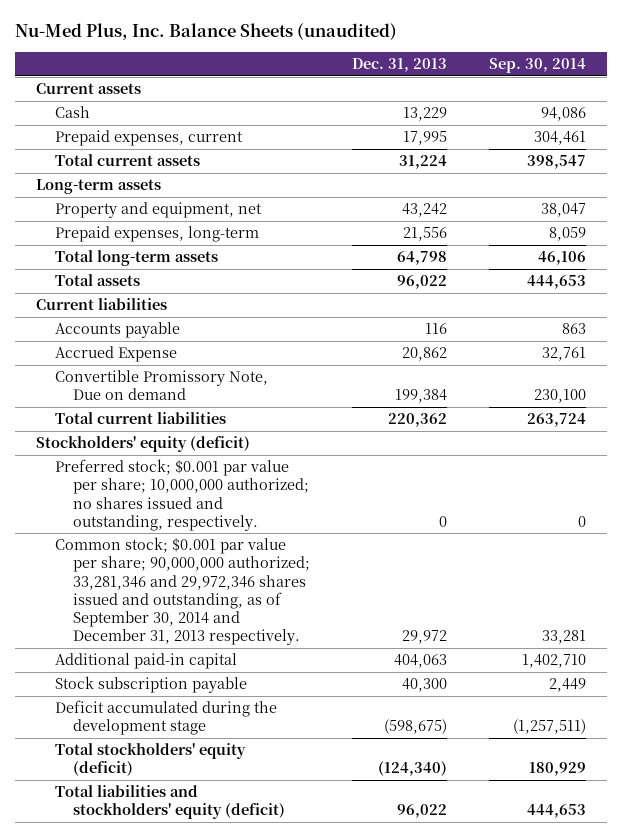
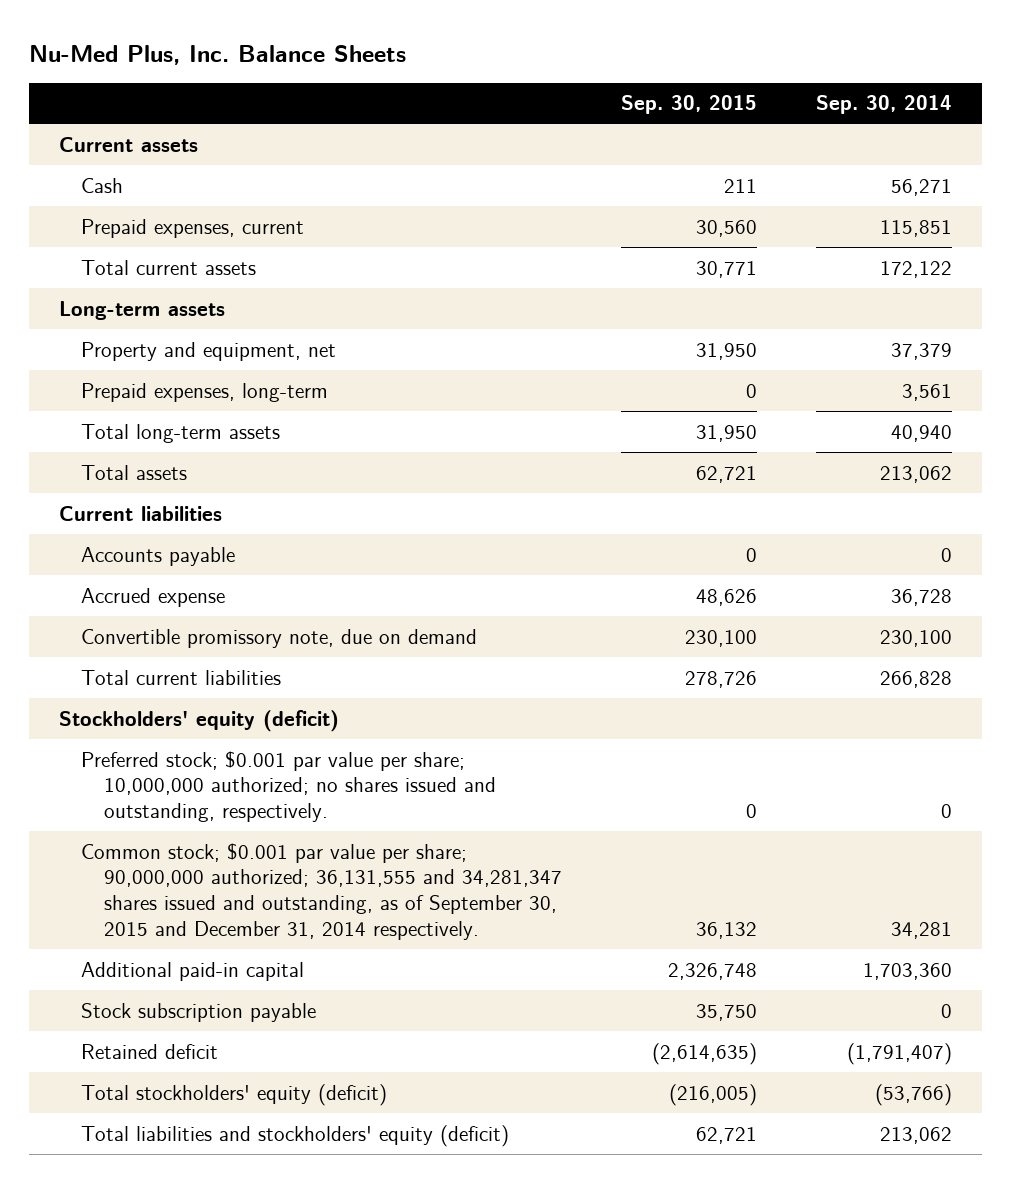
[15,23,398,41] Nu-Med Plus, Inc. Balance Sheets (unaudited) -> [29,44,407,65] Nu-Med Plus, Inc. Balance Sheets
[351,58,447,73] Dec. 31, 2013 -> none
none -> [621,95,758,115] Sep. 30, 2015
[541,107,587,122] 94,086 -> [891,178,953,196] 56,271
[534,131,587,146] 304,461 -> [880,219,953,237] 115,851
[527,155,587,170] 398,547 -> [880,260,953,278] 172,122
[541,203,587,218] 38,047 -> [891,342,953,360] 37,379
[549,227,587,242] 8,059 -> [902,383,953,401] 3,561
[538,251,587,266] 46,106 -> [891,424,953,442] 40,940
[527,275,587,290] 444,653 -> [880,465,953,483] 213,062
[562,323,587,335] 863 -> [941,547,953,562] 0
[54,346,177,363] Accrued Expense -> [81,587,226,607] Accrued expense
[542,347,587,362] 32,761 -> [891,588,953,606] 36,728
[54,370,268,401] Convertible Promissory Note, Due on demand -> [81,628,478,648] Convertible promissory note, due on demand
[527,413,587,428] 263,724 -> [880,670,953,688] 266,828
[54,700,277,736] Deficit accumulated during the development stage -> none
[54,537,310,646] Common stock; $0.001 par value per share; 90,000,000 authorized; 33,281,346 and 29,972,346 shares issued and outstanding, as of September 30, 2014 and December 31, 2013 respectively. -> [81,842,562,940] Common stock; $0.001 par value per share; 90,000,000 authorized; 36,131,555 and 34,281,347 shares issued and outstanding, as of September 30, 2015 and December 31, 2014 respectively.
[542,630,587,645] 33,281 -> [891,921,953,939] 34,281
[522,654,587,669] 1,402,710 -> [863,962,953,980] 1,703,360
[549,678,587,693] 2,449 -> [941,1003,953,1018] 0
none -> [81,1043,219,1059] Retained deficit
[529,762,587,777] 180,929 -> [875,1083,953,1106] (53,766)
[527,804,587,819] 444,653 -> [880,1126,953,1144] 213,062

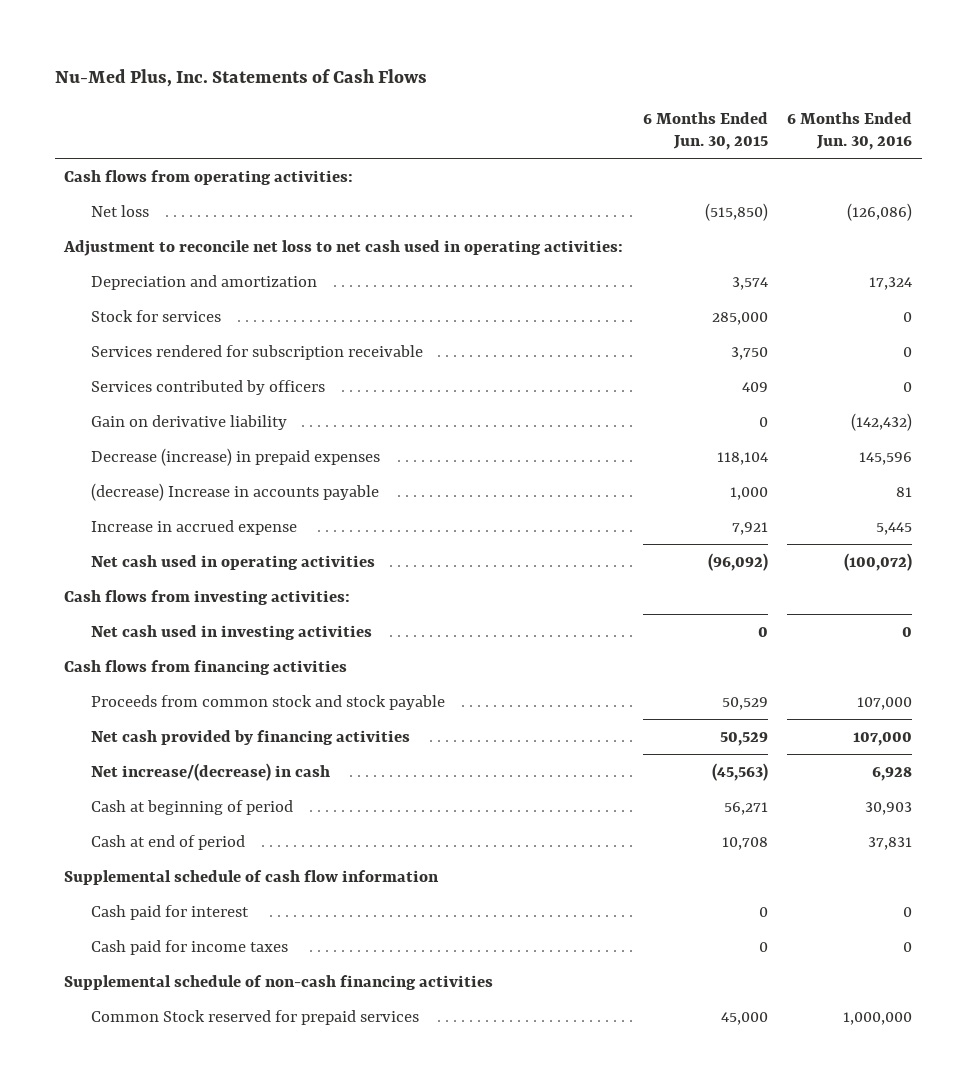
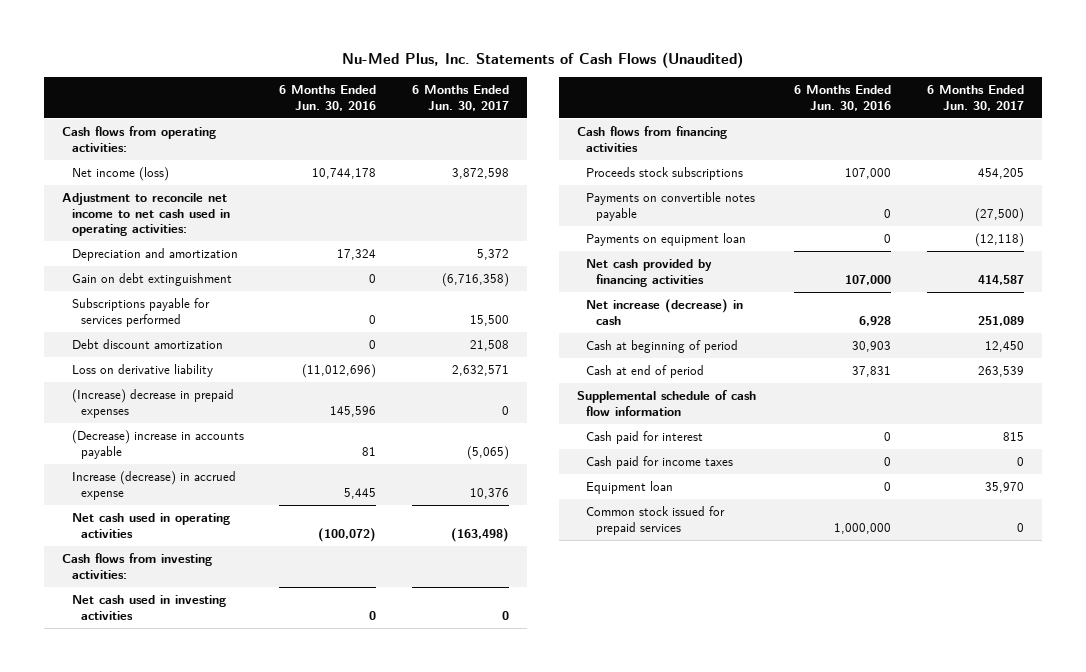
[54,69,427,88] Nu-Med Plus, Inc. Statements of Cash Flows -> [342,52,744,69] Nu-Med Plus, Inc. Statements of Cash Flows (Unaudited)
[642,112,768,150] 6 Months Ended Jun. 30, 2015 -> none
none -> [412,85,510,111] 6 Months Ended Jun. 30, 2017
[91,204,150,217] Net loss -> [71,166,169,181] Net income (loss)
[847,202,913,221] (126,086) -> [312,167,377,179] 10,744,178
[63,239,624,256] Adjustment to reconcile net loss to net cash used in operating activities: -> [62,192,230,237] Adjustment to reconcile net income to net cash used in operating activities:
[91,309,222,322] Stock for services -> none
[91,379,326,395] Services contributed by officers -> none
none -> [71,272,232,286] Gain on debt extinguishment
[91,344,424,360] Services rendered for subscription receivable -> [71,297,210,327] Subscriptions payable for services performed
none -> [71,338,223,349] Debt discount amortization
[91,414,288,430] Gain on derivative liability -> [71,363,213,377] Loss on derivative liability
[851,412,913,431] (142,432) -> [302,363,377,378] (11,012,696)
[91,447,381,466] Decrease (increase) in prepaid expenses -> [71,388,234,418] (Increase) decrease in prepaid expenses
[91,482,380,501] (decrease) Increase in accounts payable -> [71,429,244,459] (Decrease) increase in accounts payable
[91,519,298,535] Increase in accrued expense -> [71,470,236,500] Increase (decrease) in accrued expense
[91,694,446,710] Proceeds from common stock and stock payable -> none
none -> [586,166,744,180] Proceeds stock subscriptions
none -> [586,191,756,221] Payments on convertible notes payable
none -> [586,232,747,246] Payments on equipment loan
[91,762,331,781] Net increase/(decrease) in cash -> [586,298,744,325] Net increase (decrease) in cash
[64,974,494,990] Supplemental schedule of non-cash financing activities -> none
none -> [586,480,674,494] Equipment loan
[91,1009,420,1025] Common Stock reserved for prepaid services -> [586,505,726,535] Common stock issued for prepaid services

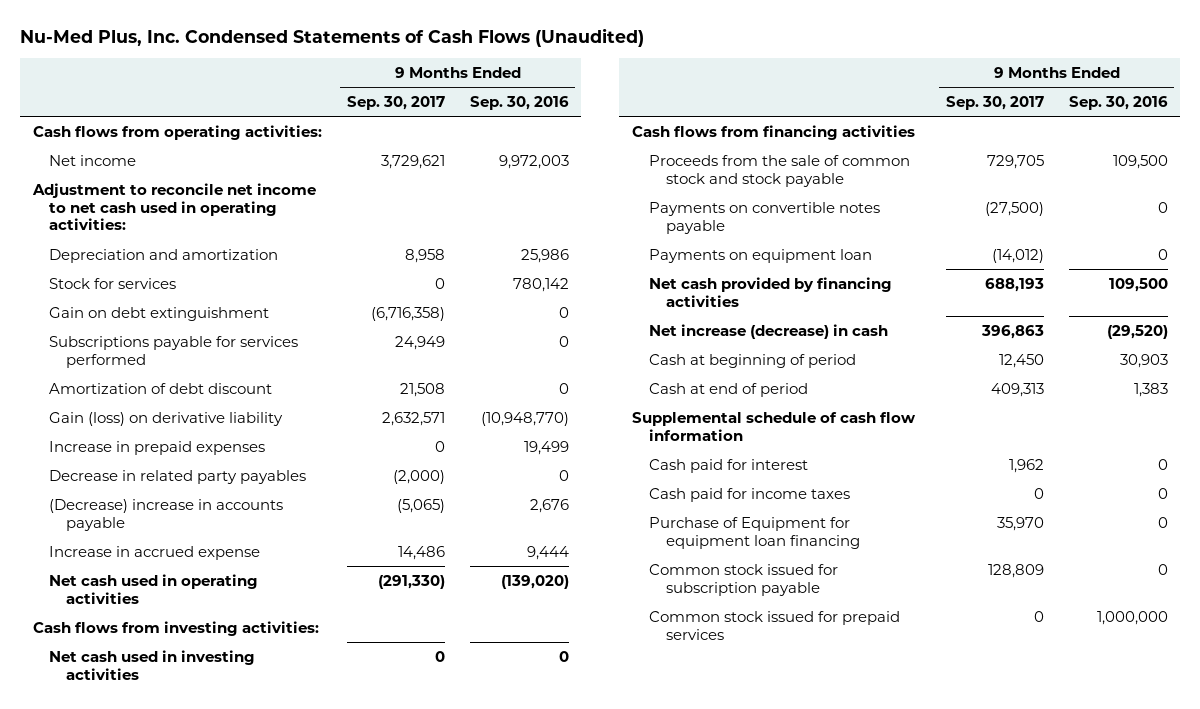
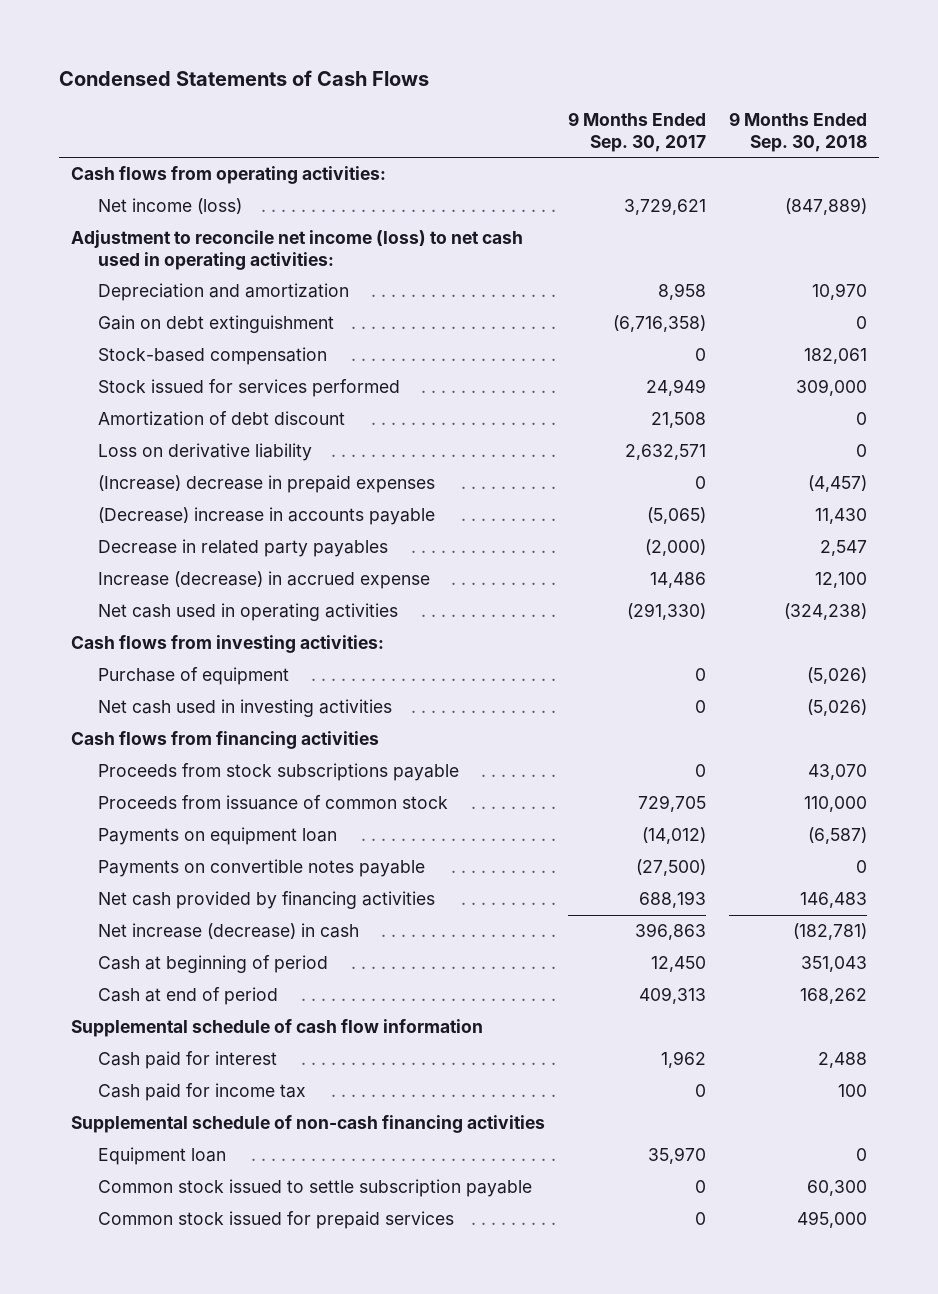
[19,28,644,48] Nu-Med Plus, Inc. Condensed Statements of Cash Flows (Unaudited) -> [59,70,430,87] Condensed Statements of Cash Flows
[469,96,569,111] Sep. 30, 2016 -> none
none -> [729,112,868,152] 9 Months Ended Sep. 30, 2018
[49,154,137,166] Net income -> [98,198,243,215] Net income (loss)
[31,182,316,231] Adjustment to reconcile net income to net cash used in operating activities: -> [70,230,523,270] Adjustment to reconcile net income (loss) to net cash used in operating activities:
[49,277,177,289] Stock for services -> none
none -> [98,347,328,366] Stock-based compensation
[49,335,299,368] Subscriptions payable for services performed -> [98,379,401,398] Stock issued for services performed
[49,411,284,426] Gain (loss) on derivative liability -> [98,443,313,462] Loss on derivative liability
[49,440,266,455] Increase in prepaid expenses -> [98,475,436,494] (Increase) decrease in prepaid expenses
[49,469,307,484] Decrease in related party payables -> [98,539,389,558] Decrease in related party payables
[49,545,261,560] Increase in accrued expense -> [98,571,431,590] Increase (decrease) in accrued expense
none -> [98,667,290,686] Purchase of equipment
none -> [98,763,460,782] Proceeds from stock subscriptions payable
[648,154,910,187] Proceeds from the sale of common stock and stock payable -> [98,795,449,811] Proceeds from issuance of common stock
[648,201,880,234] Payments on convertible notes payable -> [98,859,426,878] Payments on convertible notes payable
[648,487,850,502] Cash paid for income taxes -> [98,1083,307,1102] Cash paid for income tax
none -> [70,1115,545,1134] Supplemental schedule of non-cash financing activities
[648,516,860,549] Purchase of Equipment for equipment loan financing -> [98,1147,227,1166] Equipment loan
[648,563,838,596] Common stock issued for subscription payable -> [98,1179,533,1198] Common stock issued to settle subscription payable
[987,563,1044,578] 128,809 -> [695,1180,707,1194] 0

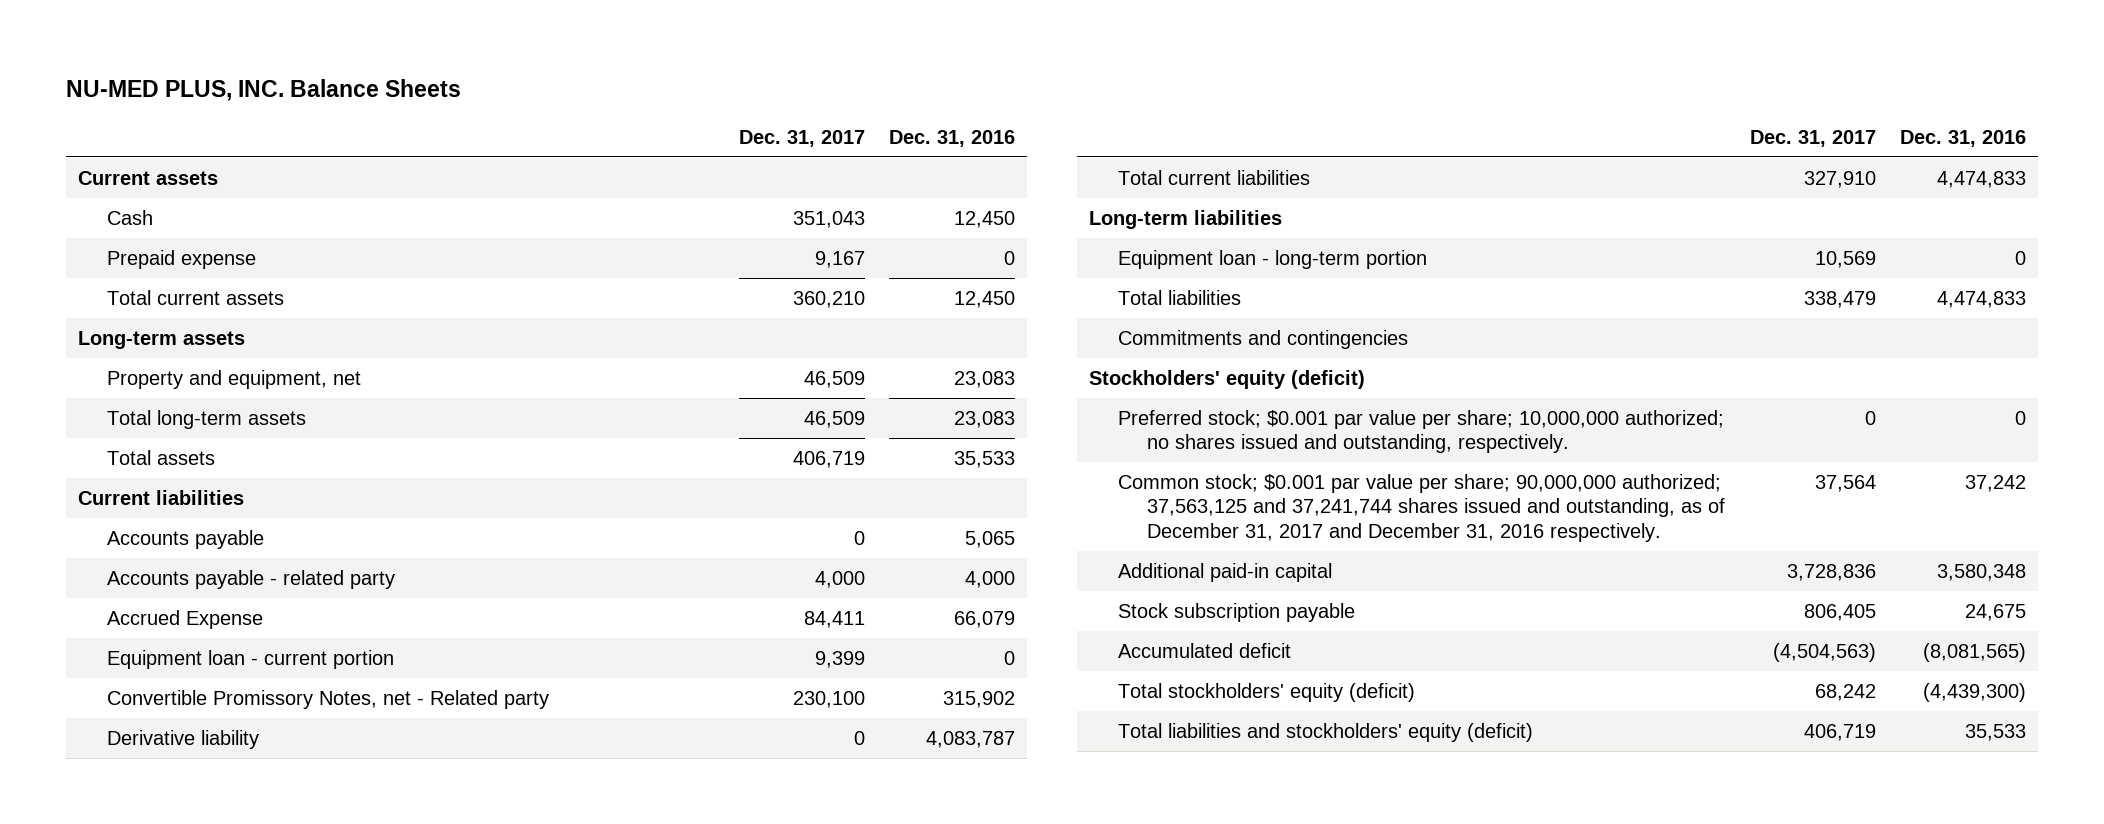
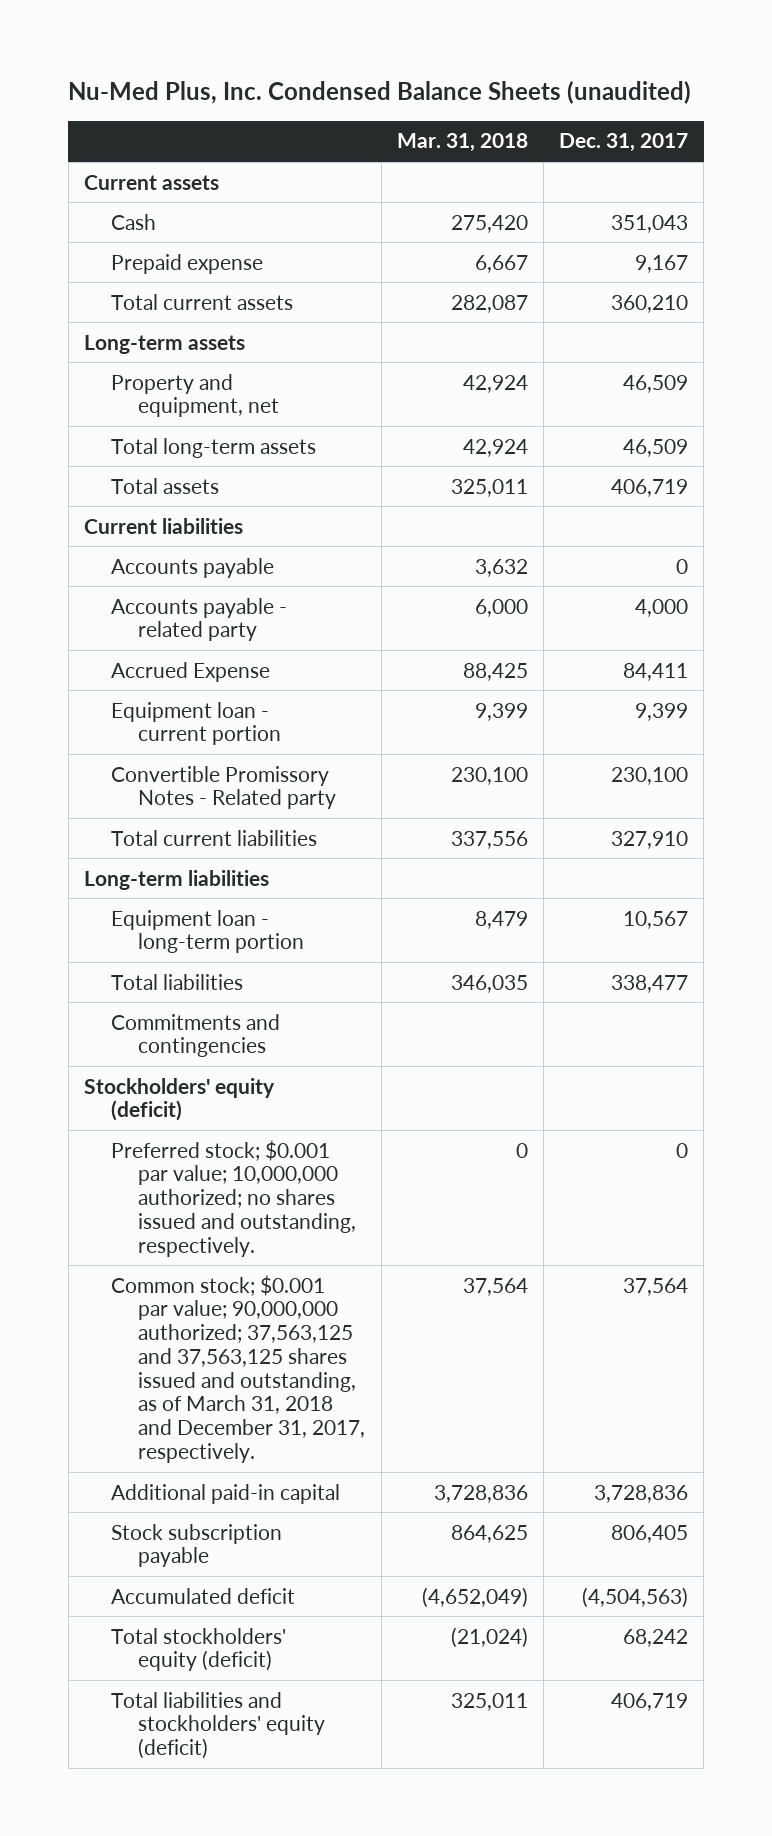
[65,78,461,101] NU-MED PLUS, INC. Balance Sheets -> [68,81,692,105] Nu-Med Plus, Inc. Condensed Balance Sheets (unaudited)
[889,129,1016,147] Dec. 31, 2016 -> none
none -> [396,133,528,153] Mar. 31, 2018
[107,729,260,749] Derivative liability -> none
[107,689,550,709] Convertible Promissory Notes, net - Related party -> [111,765,337,810] Convertible Promissory Notes - Related party
[1814,250,1876,268] 10,569 -> [623,910,689,929] 10,567
[1803,290,1876,308] 338,479 -> [611,974,689,993] 338,477
[1118,409,1725,454] Preferred stock; $0.001 par value per share; 10,000,000 authorized; no shares issued and outstanding, respectively. -> [111,1139,357,1257] Preferred stock; $0.001 par value; 10,000,000 authorized; no shares issued and outstanding, respectively.
[1118,473,1726,542] Common stock; $0.001 par value per share; 90,000,000 authorized; 37,563,125 and 37,241,744 shares issued and outstanding, as of December 31, 2017 and December 31, 2016 respectively. -> [111,1274,366,1464] Common stock; $0.001 par value; 90,000,000 authorized; 37,563,125 and 37,563,125 shares issued and outstanding, as of March 31, 2018 and December 31, 2017, respectively.

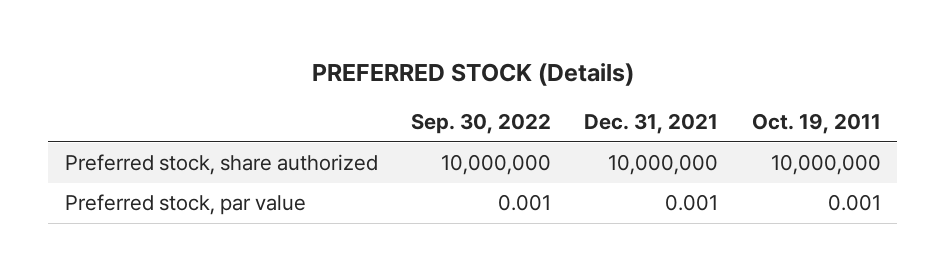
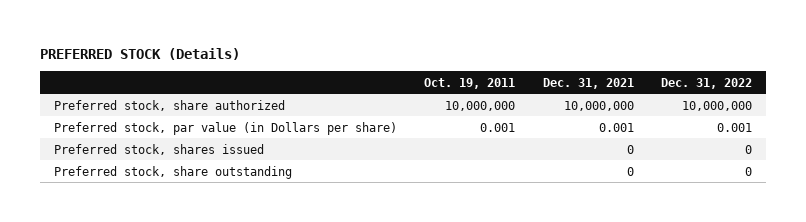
[411,113,552,135] Sep. 30, 2022 -> none
none -> [660,77,752,89] Dec. 31, 2022
[64,194,306,216] Preferred stock, par value -> [53,121,397,135] Preferred stock, par value (in Dollars per share)
none -> [53,143,264,155] Preferred stock, shares issued
none -> [53,165,292,179] Preferred stock, share outstanding

